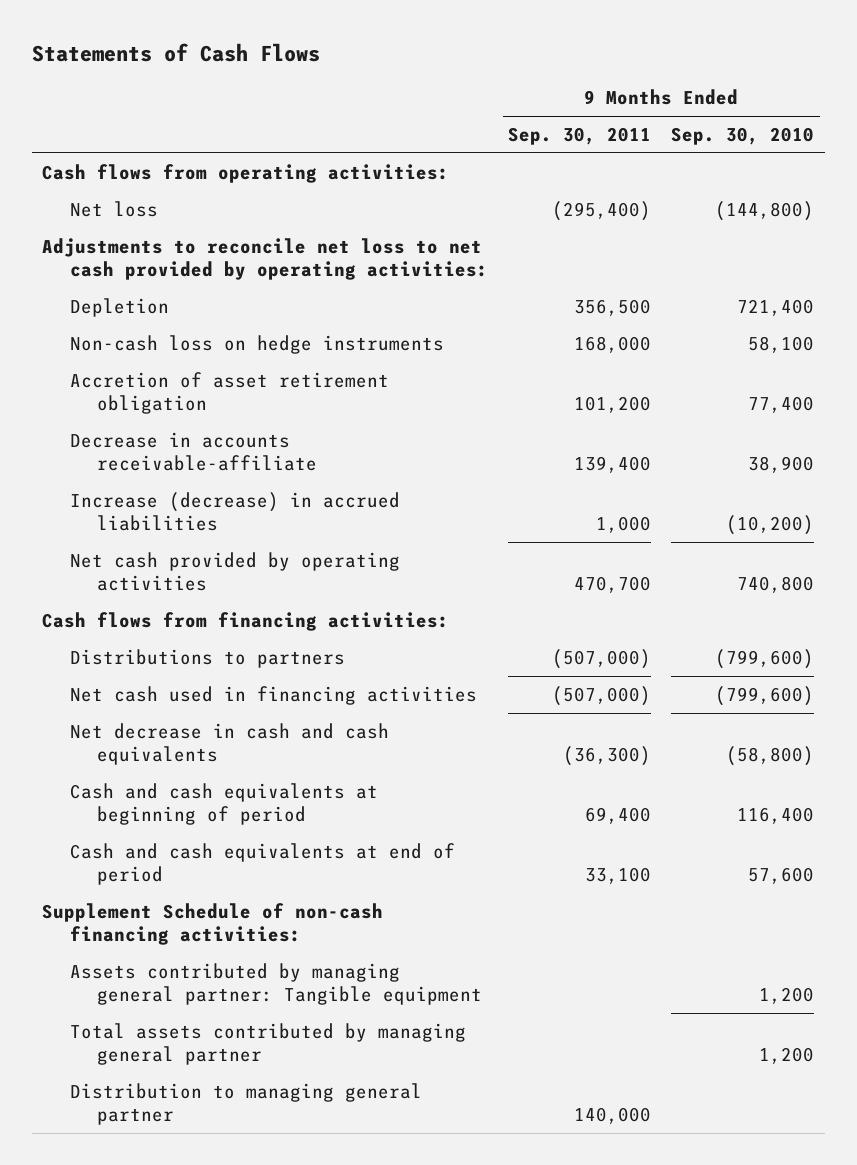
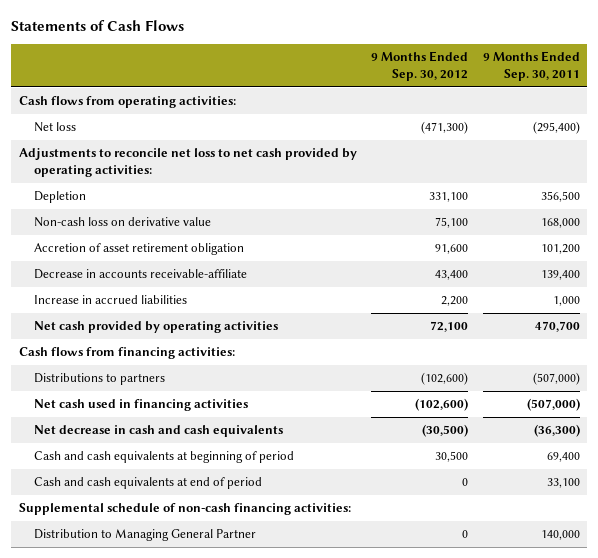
[671,127,815,146] Sep. 30, 2010 -> none
none -> [371,51,469,81] 9 Months Ended Sep. 30, 2012
[69,334,444,354] Non-cash loss on hedge instruments -> [33,217,211,228] Non-cash loss on derivative value
[69,491,400,532] Increase (decrease) in accrued liabilities -> [33,295,187,305] Increase in accrued liabilities
[69,962,483,1006] Assets contributed by managing general partner: Tangible equipment -> none
[69,1022,466,1066] Total assets contributed by managing general partner -> none
[42,902,384,946] Supplement Schedule of non-cash financing activities: -> [18,503,351,516] Supplemental schedule of non-cash financing activities:
[69,1082,422,1126] Distribution to managing general partner -> [33,529,256,542] Distribution to Managing General Partner

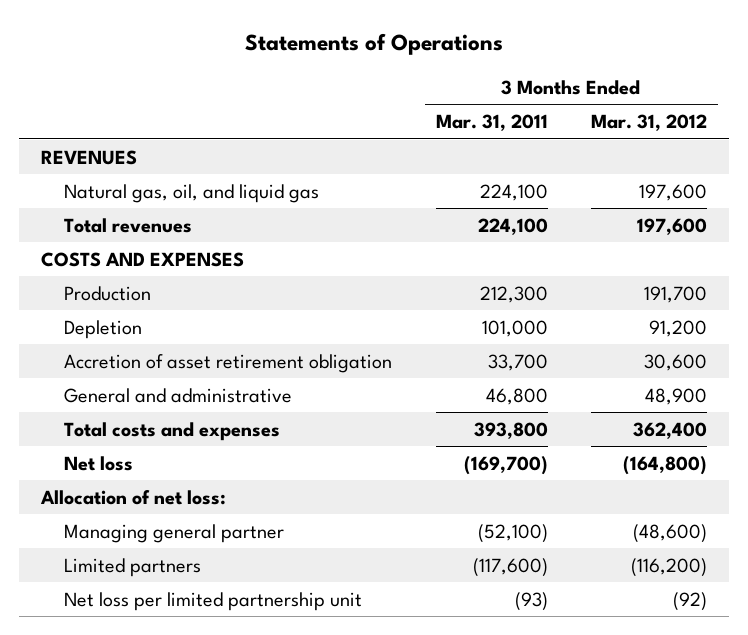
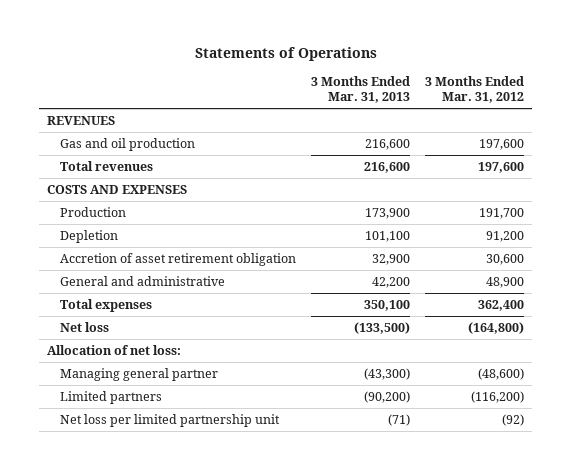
[435,114,548,132] Mar. 31, 2011 -> none
none -> [311,76,411,104] 3 Months Ended Mar. 31, 2013
[63,183,319,203] Natural gas, oil, and liquid gas -> [59,137,195,151] Gas and oil production
[63,421,280,441] Total costs and expenses -> [59,298,152,312] Total expenses

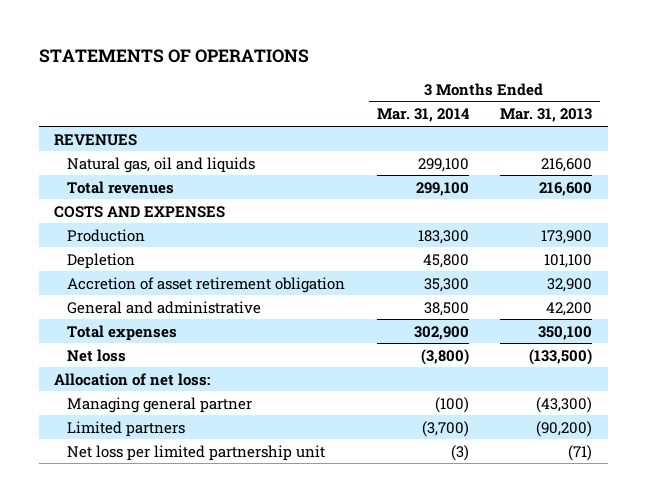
[194,47,377,62] Statements of Operations -> [38,49,309,64] STATEMENTS OF OPERATIONS
[425,76,525,104] 3 Months Ended Mar. 31, 2012 -> none
none -> [376,108,470,123] Mar. 31, 2014
[59,137,195,151] Gas and oil production -> [66,156,255,173] Natural gas, oil and liquids

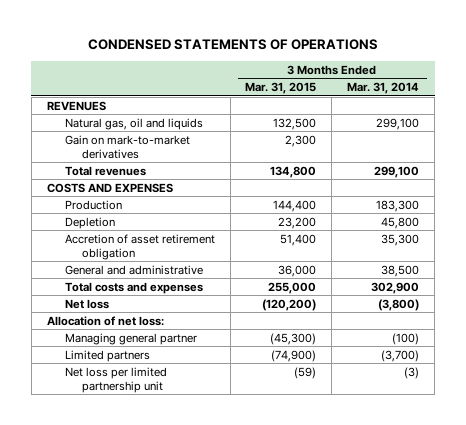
[38,49,309,64] STATEMENTS OF OPERATIONS -> [88,39,379,51] CONDENSED STATEMENTS OF OPERATIONS
[500,108,593,123] Mar. 31, 2013 -> none
none -> [245,82,317,95] Mar. 31, 2015
none -> [64,134,190,159] Gain on mark-to-market derivatives
[66,324,177,341] Total expenses -> [64,281,203,294] Total costs and expenses

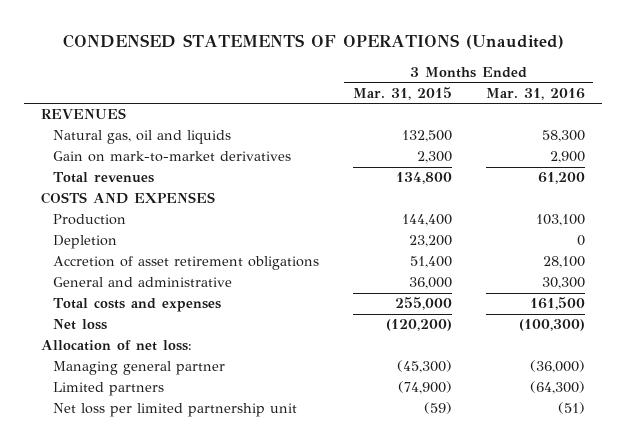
[88,39,379,51] CONDENSED STATEMENTS OF OPERATIONS -> [63,34,565,50] CONDENSED STATEMENTS OF OPERATIONS (Unaudited)
[347,82,420,95] Mar. 31, 2014 -> none
none -> [485,87,585,100] Mar. 31, 2016
[64,233,215,260] Accretion of asset retirement obligation -> [52,256,319,271] Accretion of asset retirement obligations

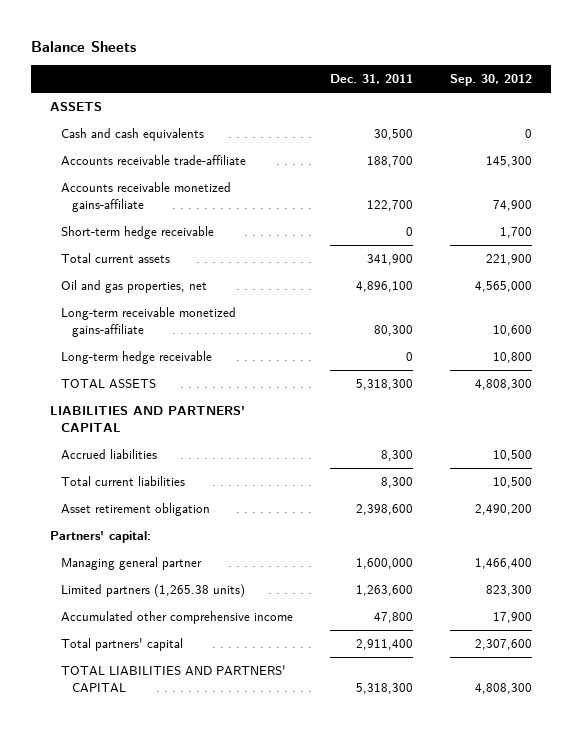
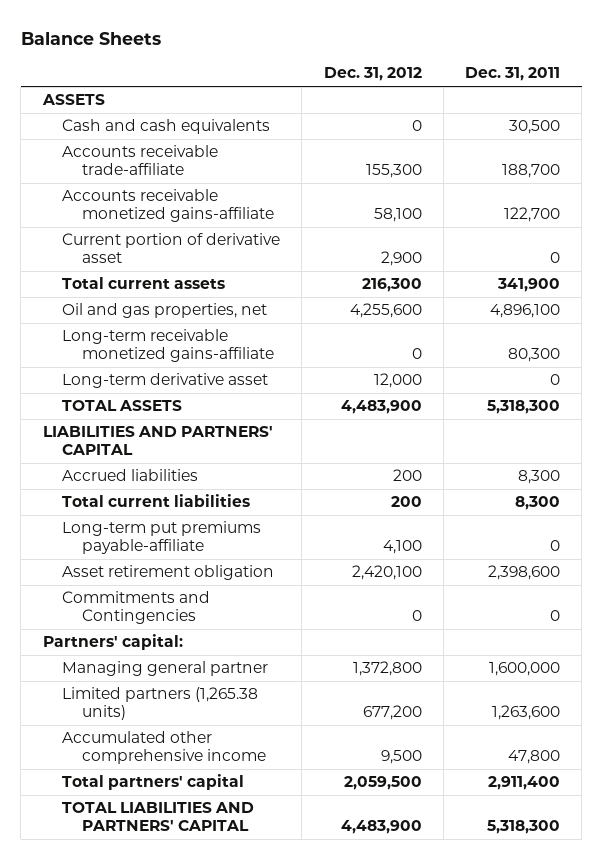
[450,74,533,87] Sep. 30, 2012 -> none
none -> [323,67,422,82] Dec. 31, 2012
[61,226,215,240] Short-term hedge receivable -> [62,233,281,264] Current portion of derivative asset
[61,351,213,365] Long-term hedge receivable -> [62,373,269,389] Long-term derivative asset
none -> [62,521,262,555] Long-term put premiums payable-affiliate
none -> [62,591,211,625] Commitments and Contingencies

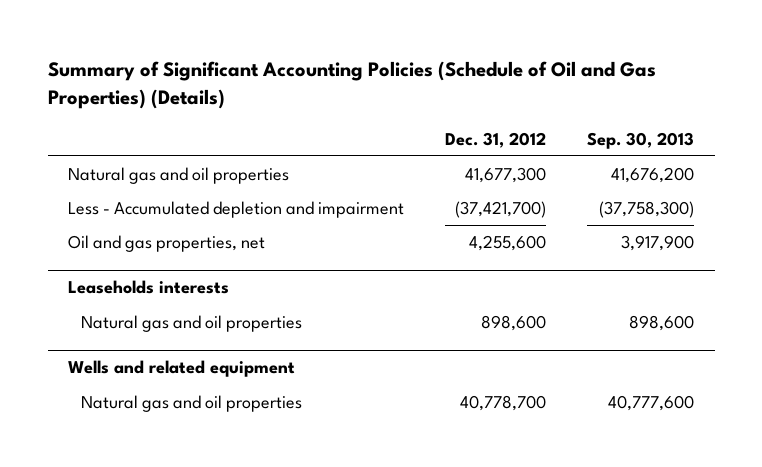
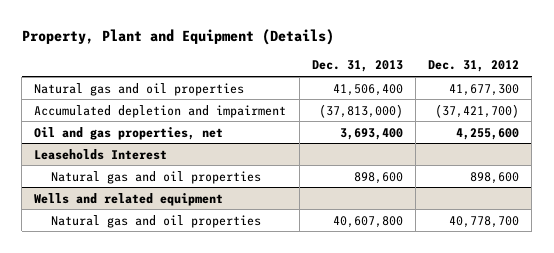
[47,60,656,109] Summary of Significant Accounting Policies (Schedule of Oil and Gas Properties) (Details) -> [21,29,334,46] Property, Plant and Equipment (Details)
[587,131,695,149] Sep. 30, 2013 -> none
none -> [311,60,403,73] Dec. 31, 2013
[68,201,405,219] Less - Accumulated depletion and impairment -> [34,104,287,118] Accumulated depletion and impairment
[68,280,230,295] Leaseholds interests -> [34,148,168,160] Leaseholds Interest

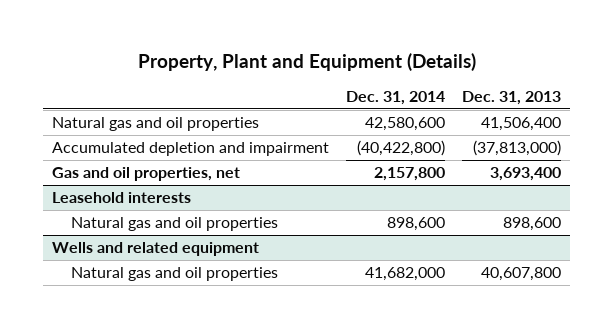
[428,60,520,73] Dec. 31, 2012 -> none
none -> [346,91,446,106] Dec. 31, 2014
[34,126,224,140] Oil and gas properties, net -> [51,167,240,182] Gas and oil properties, net
[34,148,168,160] Leaseholds Interest -> [51,192,191,204] Leasehold interests

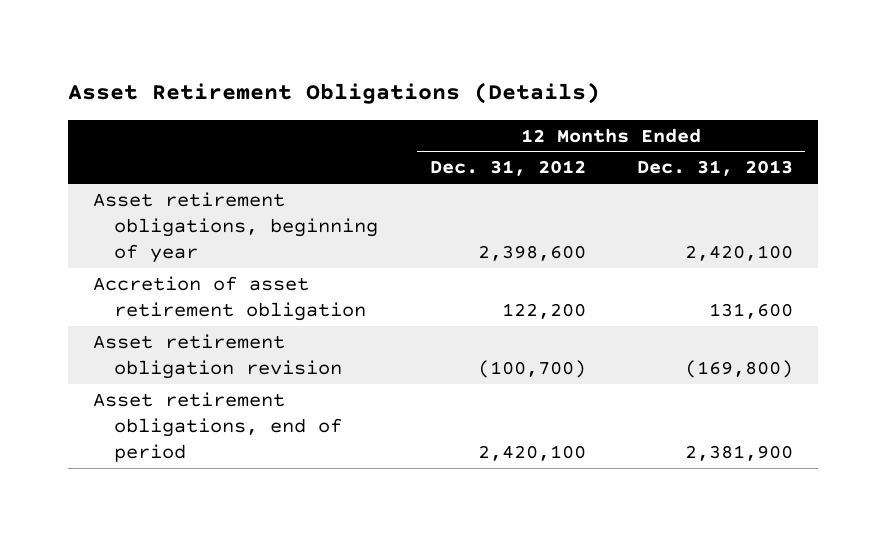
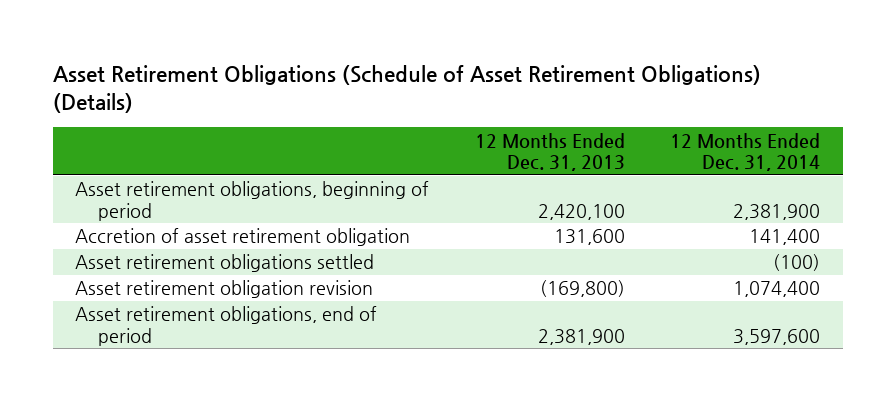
[67,82,600,105] Asset Retirement Obligations (Details) -> [52,65,761,114] Asset Retirement Obligations (Schedule of Asset Retirement Obligations) (Details)
[429,160,586,177] Dec. 31, 2012 -> none
none -> [670,132,821,172] 12 Months Ended Dec. 31, 2014
[93,191,379,263] Asset retirement obligations, beginning of year -> [75,181,430,221] Asset retirement obligations, beginning of period
none -> [75,254,375,273] Asset retirement obligations settled

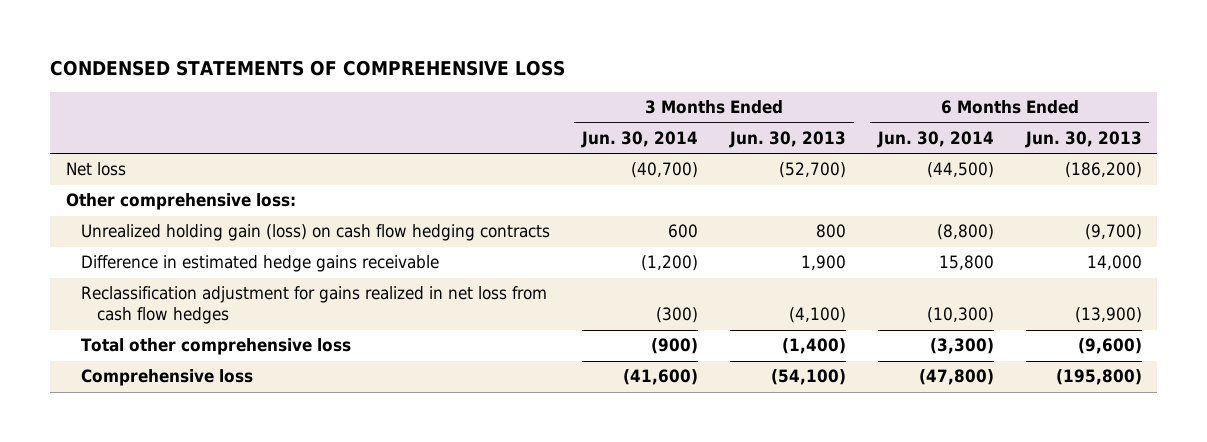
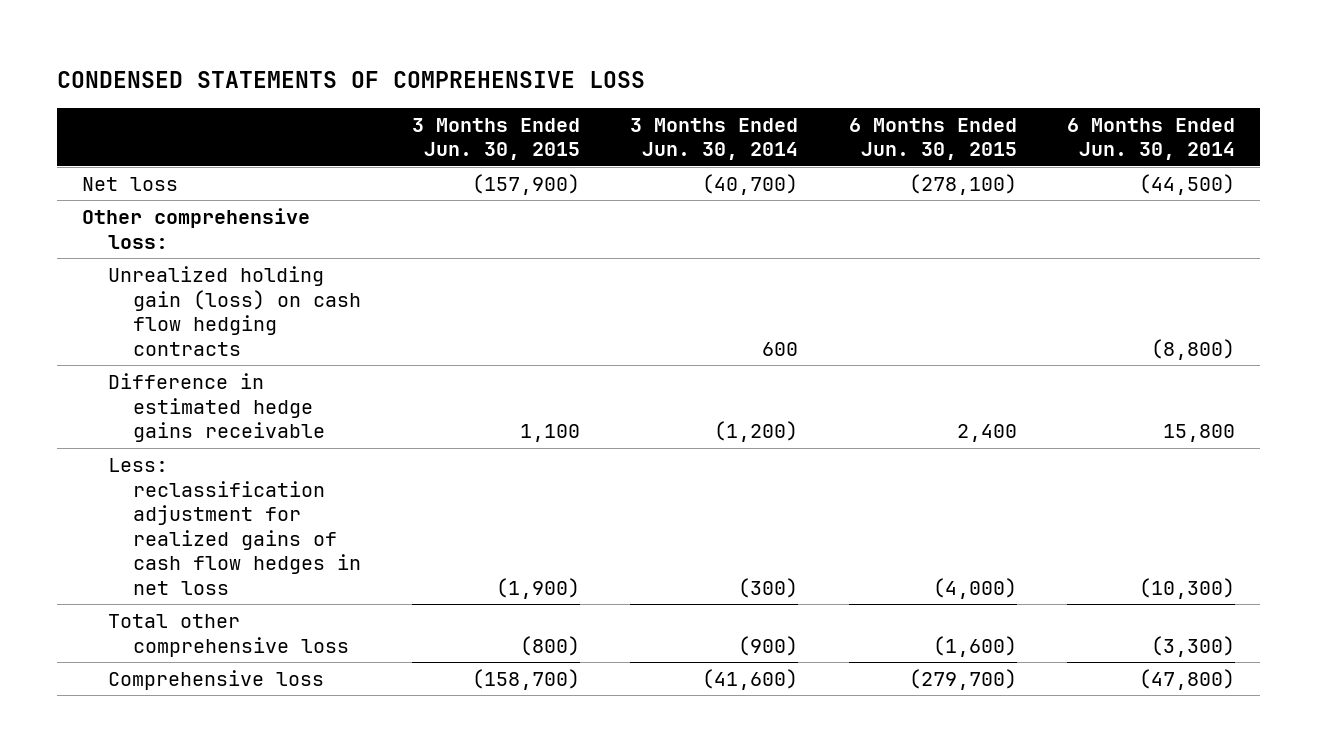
[729,130,847,148] Jun. 30, 2013 -> none
[1024,130,1142,148] Jun. 30, 2013 -> none
none -> [411,117,580,161] 3 Months Ended Jun. 30, 2015
none -> [848,117,1017,161] 6 Months Ended Jun. 30, 2015
[81,286,548,325] Reclassification adjustment for gains realized in net loss from cash flow hedges -> [107,457,362,595] Less: reclassification adjustment for realized gains of cash flow hedges in net loss

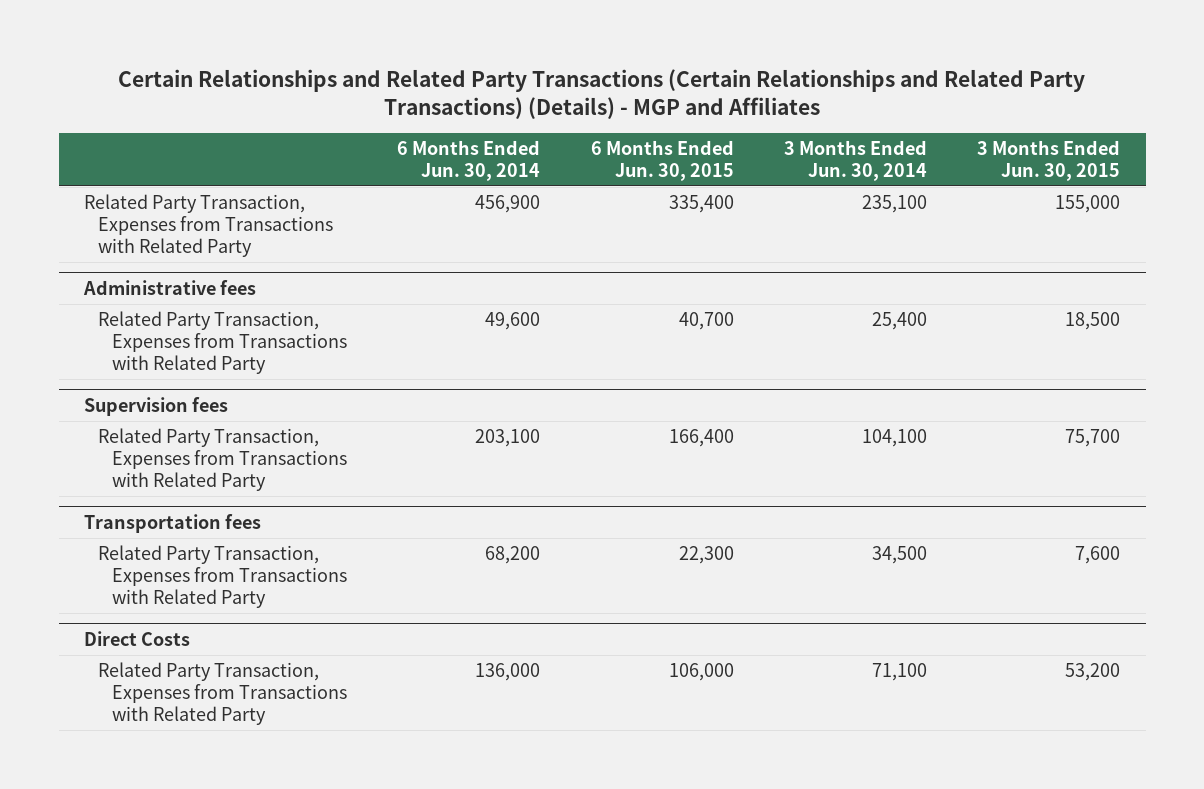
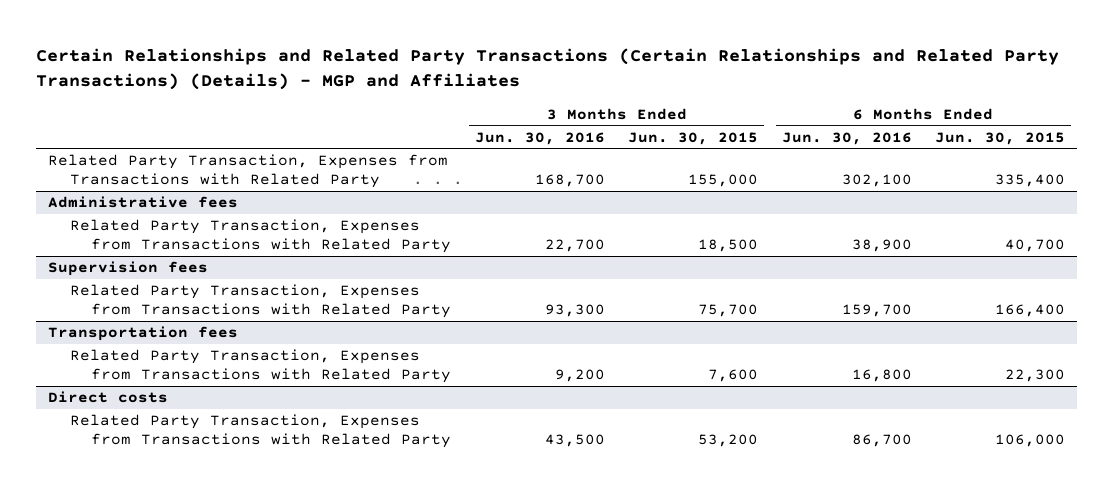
[397,139,541,181] 6 Months Ended Jun. 30, 2014 -> none
[783,139,927,181] 3 Months Ended Jun. 30, 2014 -> none
none -> [474,131,605,145] Jun. 30, 2016
none -> [781,131,912,145] Jun. 30, 2016
[83,631,190,647] Direct Costs -> [48,391,169,404] Direct costs

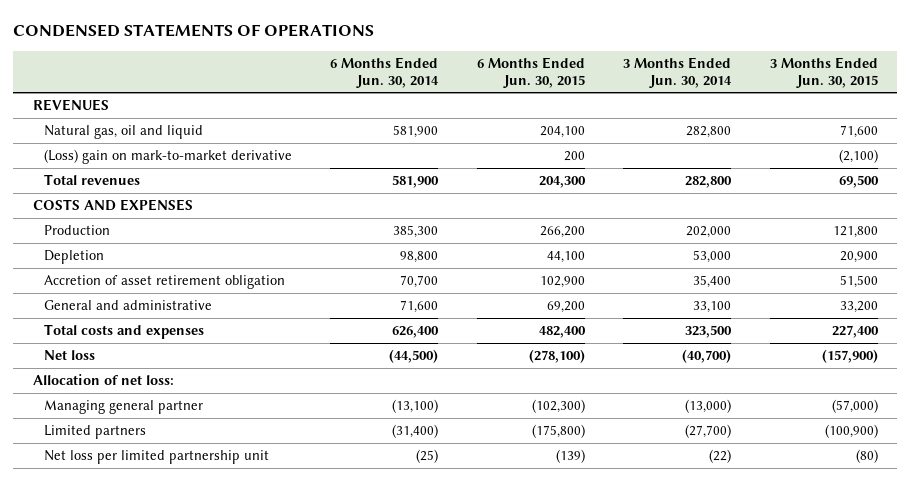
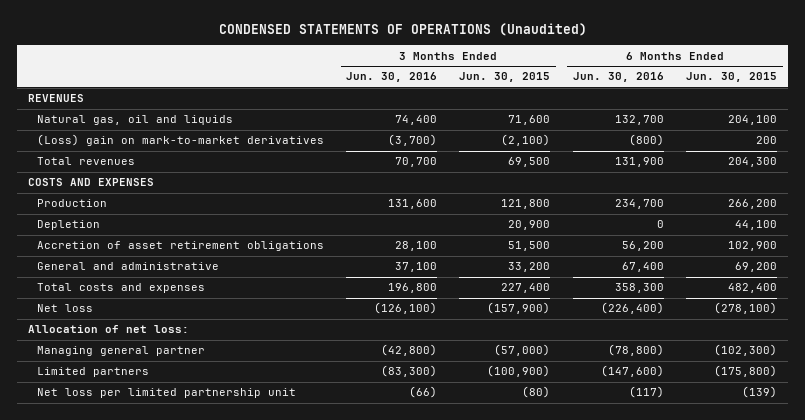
[13,24,375,38] CONDENSED STATEMENTS OF OPERATIONS -> [218,23,587,37] CONDENSED STATEMENTS OF OPERATIONS (Unaudited)
[330,56,440,88] 6 Months Ended Jun. 30, 2014 -> none
[623,56,733,88] 3 Months Ended Jun. 30, 2014 -> none
none -> [346,72,438,83] Jun. 30, 2016
none -> [572,72,664,83] Jun. 30, 2016
[43,125,203,140] Natural gas, oil and liquid -> [36,115,233,126] Natural gas, oil and liquids
[43,149,292,165] (Loss) gain on mark-to-market derivative -> [36,134,324,147] (Loss) gain on mark-to-market derivatives
[43,275,285,290] Accretion of asset retirement obligation -> [36,241,324,252] Accretion of asset retirement obligations

